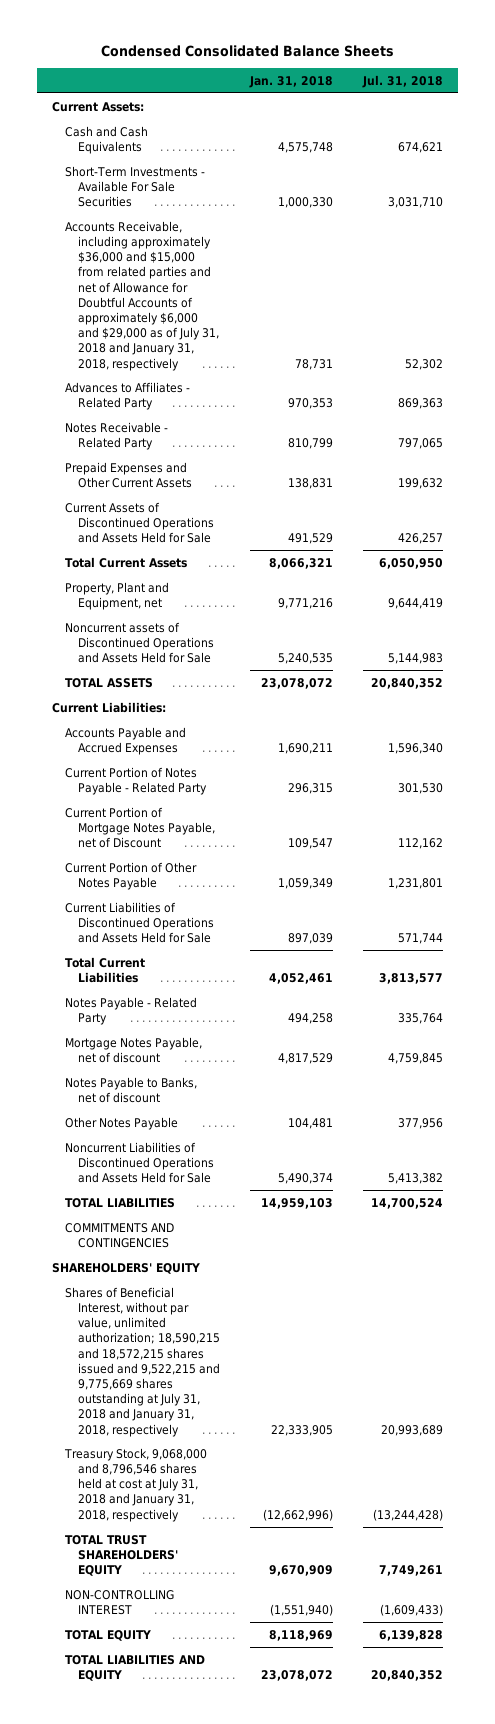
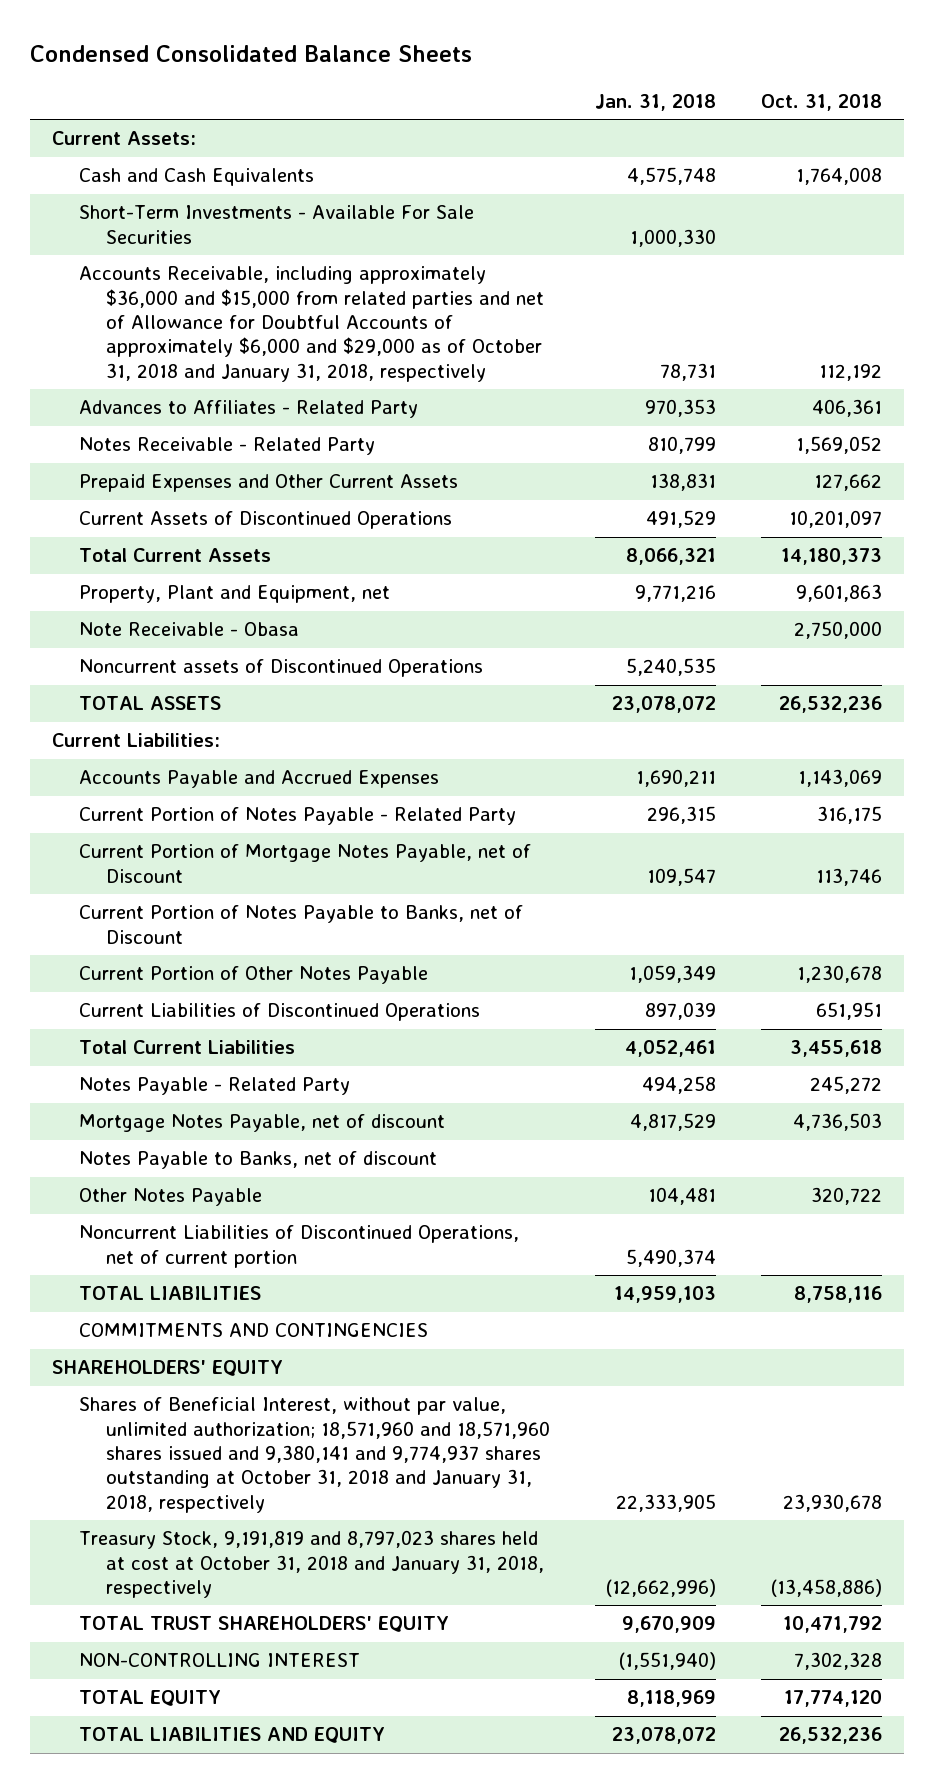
[362,74,444,88] Jul. 31, 2018 -> none
none -> [760,93,882,111] Oct. 31, 2018
[64,220,219,371] Accounts Receivable, including approximately $36,000 and $15,000 from related parties and net of Allowance for Doubtful Accounts of approximately $6,000 and $29,000 as of July 31, 2018 and January 31, 2018, respectively -> [79,266,544,382] Accounts Receivable, including approximately $36,000 and $15,000 from related parties and net of Allowance for Doubtful Accounts of approximately $6,000 and $29,000 as of October 31, 2018 and January 31, 2018, respectively
[64,501,214,544] Current Assets of Discontinued Operations and Assets Held for Sale -> [79,511,453,530] Current Assets of Discontinued Operations
none -> [79,622,300,637] Note Receivable - Obasa
[64,621,214,664] Noncurrent assets of Discontinued Operations and Assets Held for Sale -> [79,659,484,678] Noncurrent assets of Discontinued Operations
none -> [79,905,524,944] Current Portion of Notes Payable to Banks, net of Discount
[64,901,214,944] Current Liabilities of Discontinued Operations and Assets Held for Sale -> [79,1003,481,1022] Current Liabilities of Discontinued Operations
[64,1141,214,1184] Noncurrent Liabilities of Discontinued Operations and Assets Held for Sale -> [79,1225,520,1268] Noncurrent Liabilities of Discontinued Operations, net of current portion
[64,1286,220,1437] Shares of Beneficial Interest, without par value, unlimited authorization; 18,590,215 and 18,572,215 shares issued and 9,522,215 and 9,775,669 shares outstanding at July 31, 2018 and January 31, 2018, respectively -> [79,1397,550,1513] Shares of Beneficial Interest, without par value, unlimited authorization; 18,571,960 and 18,571,960 shares issued and 9,380,141 and 9,774,937 shares outstanding at October 31, 2018 and January 31, 2018, respectively
[63,1447,207,1522] Treasury Stock, 9,068,000 and 8,796,546 shares held at cost at July 31, 2018 and January 31, 2018, respectively -> [79,1530,544,1598] Treasury Stock, 9,191,819 and 8,797,023 shares held at cost at October 31, 2018 and January 31, 2018, respectively

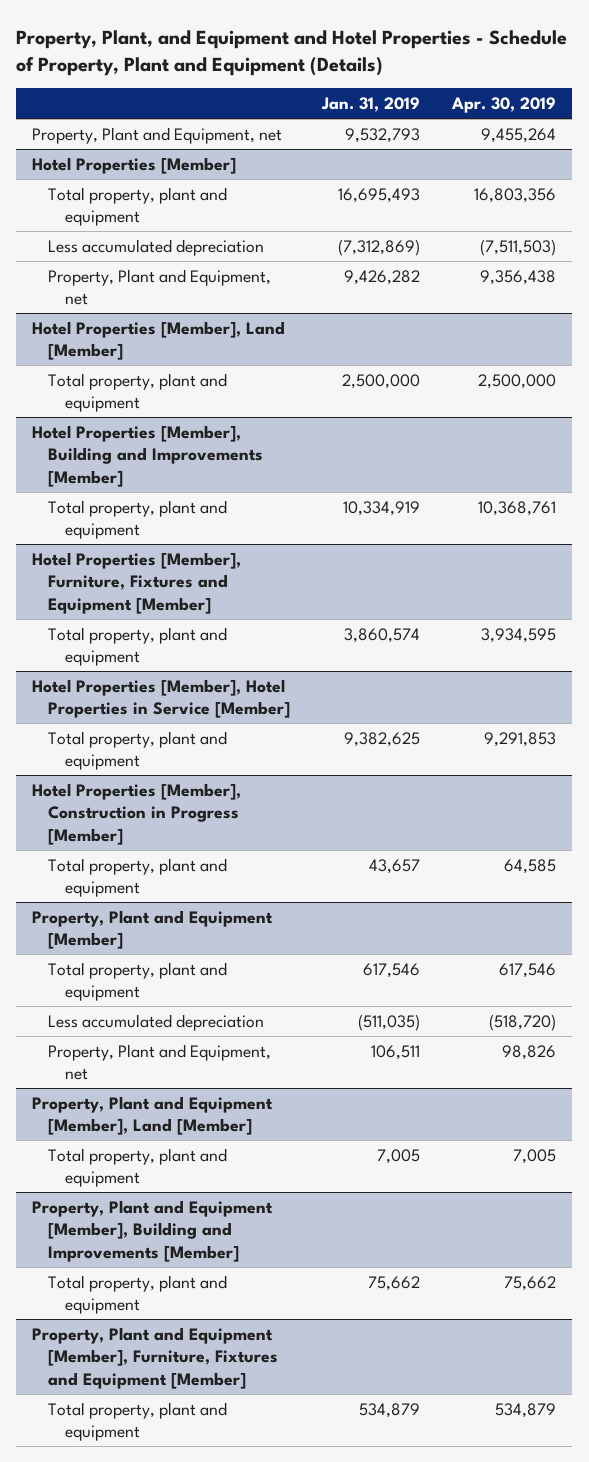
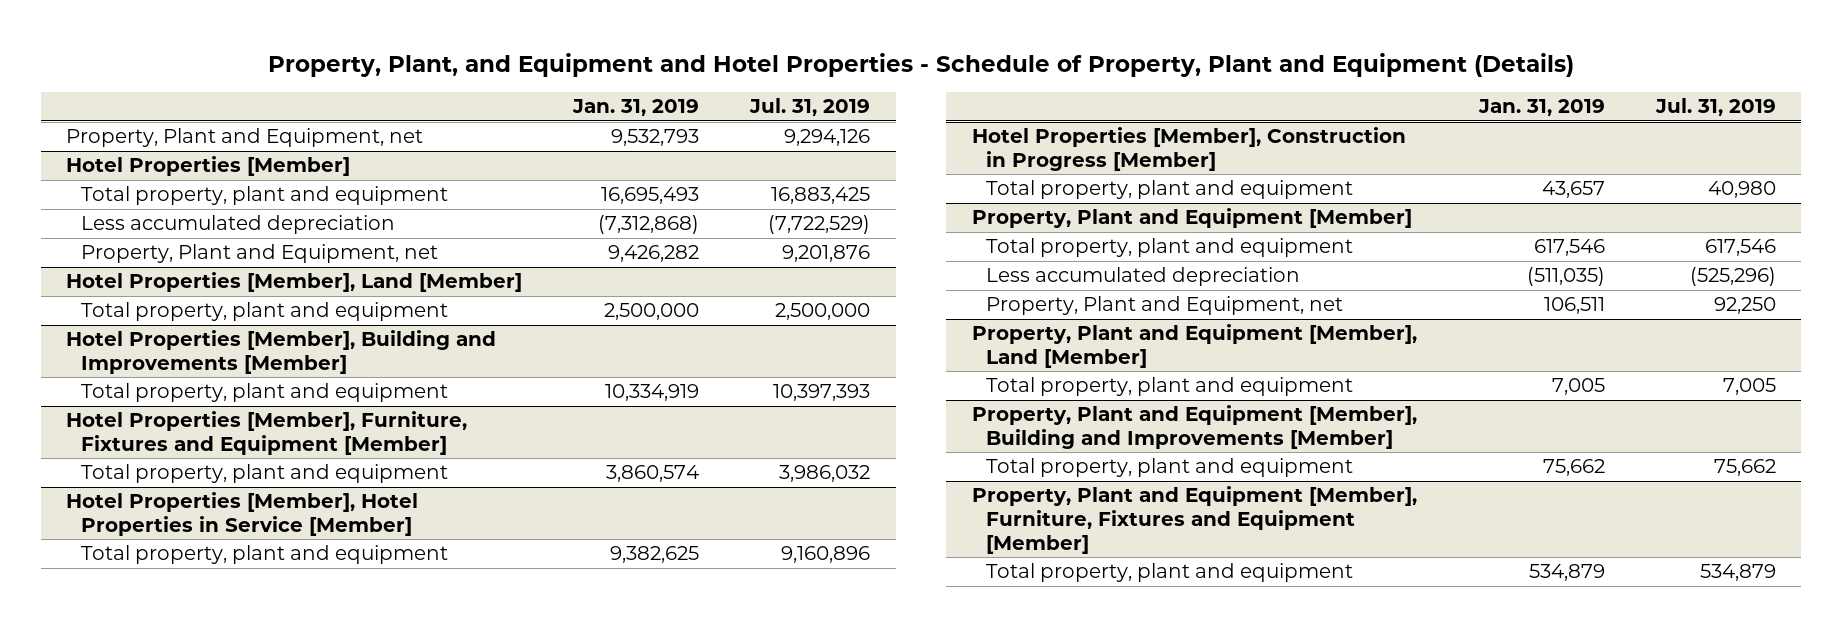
[451,96,557,113] Apr. 30, 2019 -> none
none -> [749,98,871,117] Jul. 31, 2019
[338,238,421,256] (7,312,869) -> [598,215,700,235] (7,312,868)

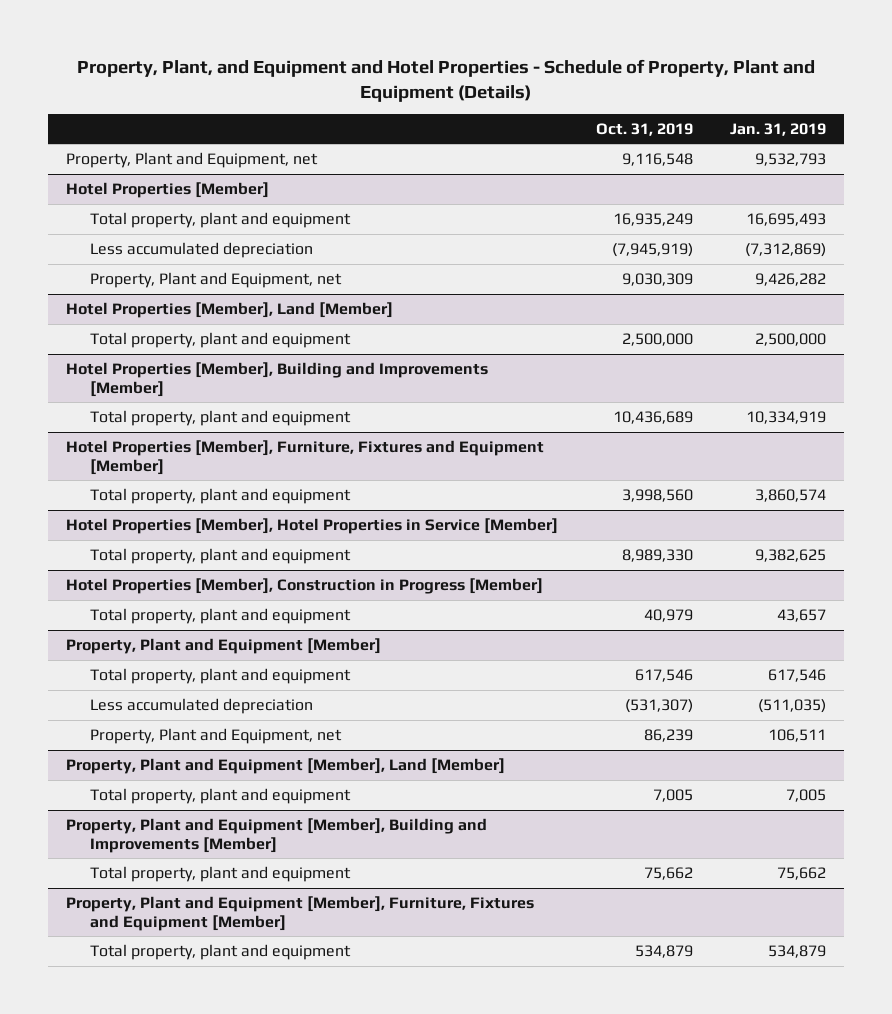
[749,98,871,117] Jul. 31, 2019 -> none
none -> [595,122,693,136] Oct. 31, 2019
[598,215,700,235] (7,312,868) -> [744,243,826,258] (7,312,869)

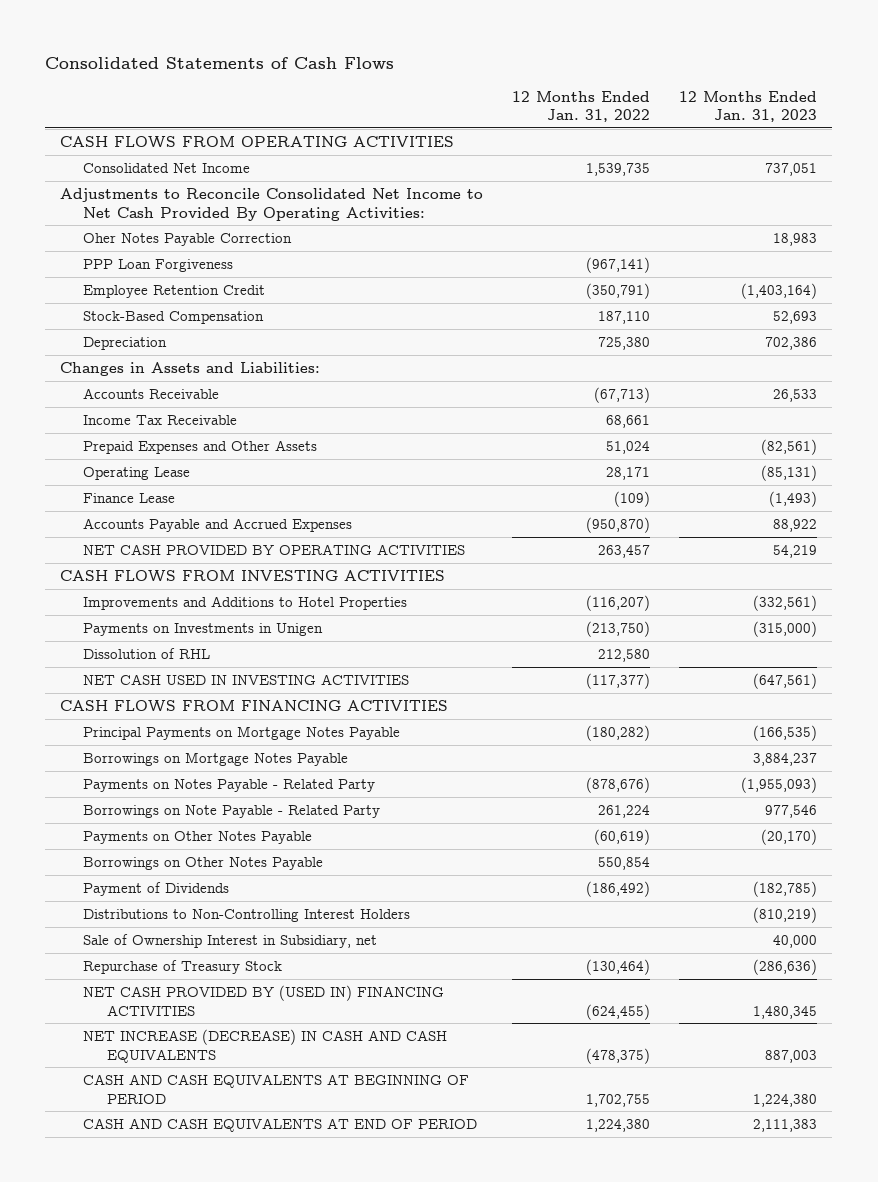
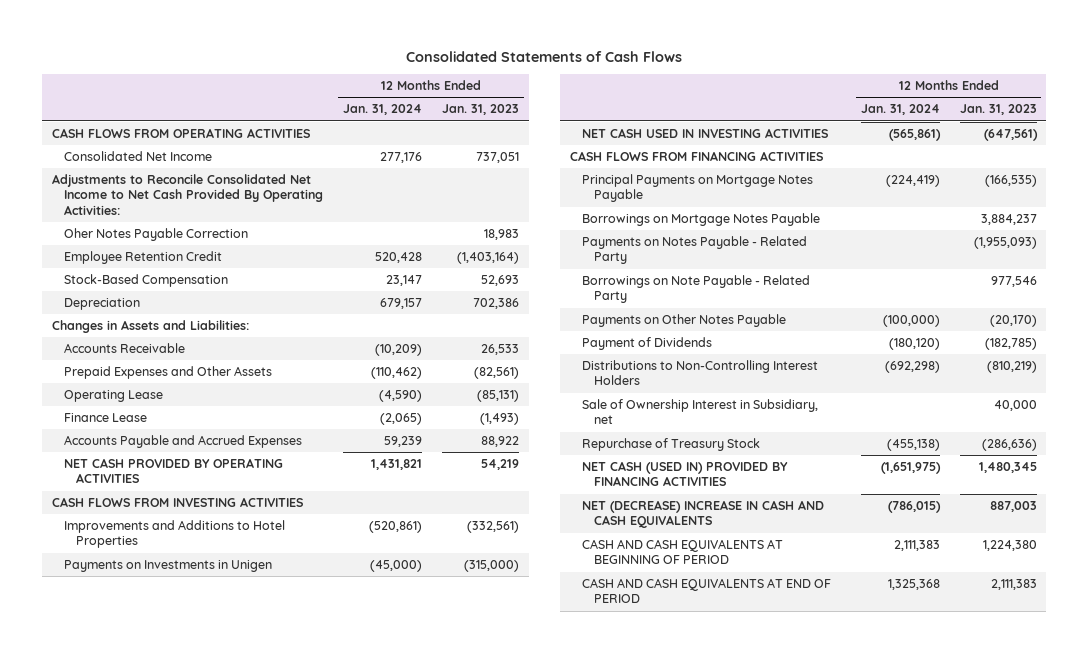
[512,90,651,123] 12 Months Ended Jan. 31, 2022 -> none
none -> [343,104,423,116] Jan. 31, 2024
[83,259,234,273] PPP Loan Forgiveness -> none
[83,415,238,426] Income Tax Receivable -> none
[83,648,211,660] Dissolution of RHL -> none
[83,857,324,871] Borrowings on Other Notes Payable -> none
[83,985,445,1016] NET CASH PROVIDED BY (USED IN) FINANCING ACTIVITIES -> [582,461,789,487] NET CASH (USED IN) PROVIDED BY FINANCING ACTIVITIES
[83,1029,448,1063] NET INCREASE (DECREASE) IN CASH AND CASH EQUIVALENTS -> [582,500,825,529] NET (DECREASE) INCREASE IN CASH AND CASH EQUIVALENTS

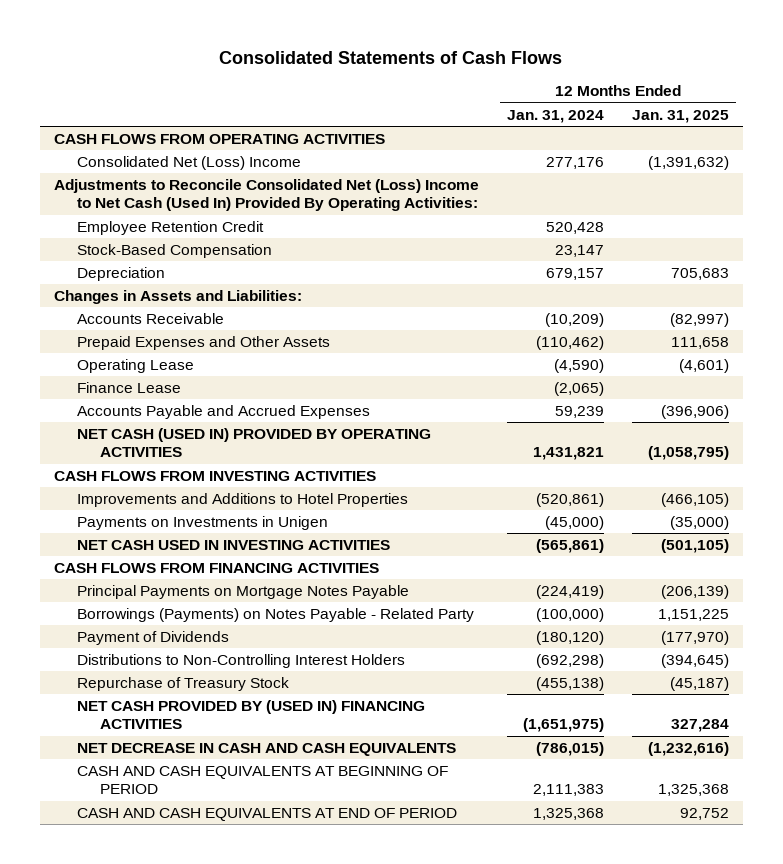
[441,104,519,116] Jan. 31, 2023 -> none
none -> [631,109,729,123] Jan. 31, 2025
[64,228,249,242] Oher Notes Payable Correction -> none
[64,151,213,162] Consolidated Net Income -> [76,156,301,171] Consolidated Net (Loss) Income
[52,174,324,215] Adjustments to Reconcile Consolidated Net Income to Net Cash Provided By Operating Activities: -> [53,179,479,212] Adjustments to Reconcile Consolidated Net (Loss) Income to Net Cash (Used In) Provided By Operating Activities:
[64,458,284,484] NET CASH PROVIDED BY OPERATING ACTIVITIES -> [76,428,431,458] NET CASH (USED IN) PROVIDED BY OPERATING ACTIVITIES
[582,213,821,227] Borrowings on Mortgage Notes Payable -> none
[582,236,808,265] Payments on Notes Payable - Related Party -> none
[582,275,811,304] Borrowings on Note Payable - Related Party -> none
[582,314,787,328] Payments on Other Notes Payable -> [76,608,474,623] Borrowings (Payments) on Notes Payable - Related Party
[582,399,819,425] Sale of Ownership Interest in Subsidiary, net -> none
[582,461,789,487] NET CASH (USED IN) PROVIDED BY FINANCING ACTIVITIES -> [76,700,425,730] NET CASH PROVIDED BY (USED IN) FINANCING ACTIVITIES
[582,500,825,529] NET (DECREASE) INCREASE IN CASH AND CASH EQUIVALENTS -> [76,743,456,757] NET DECREASE IN CASH AND CASH EQUIVALENTS

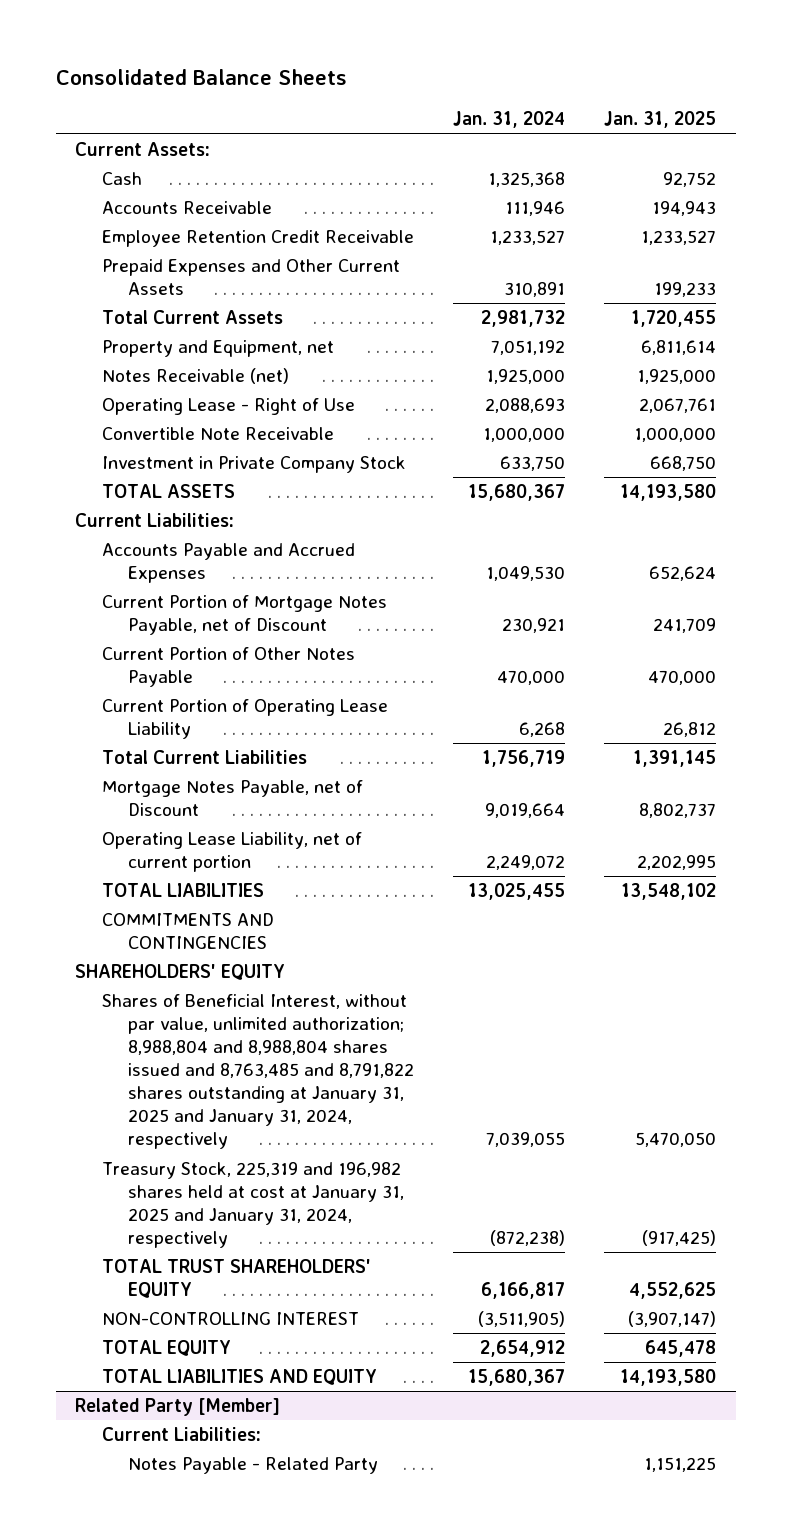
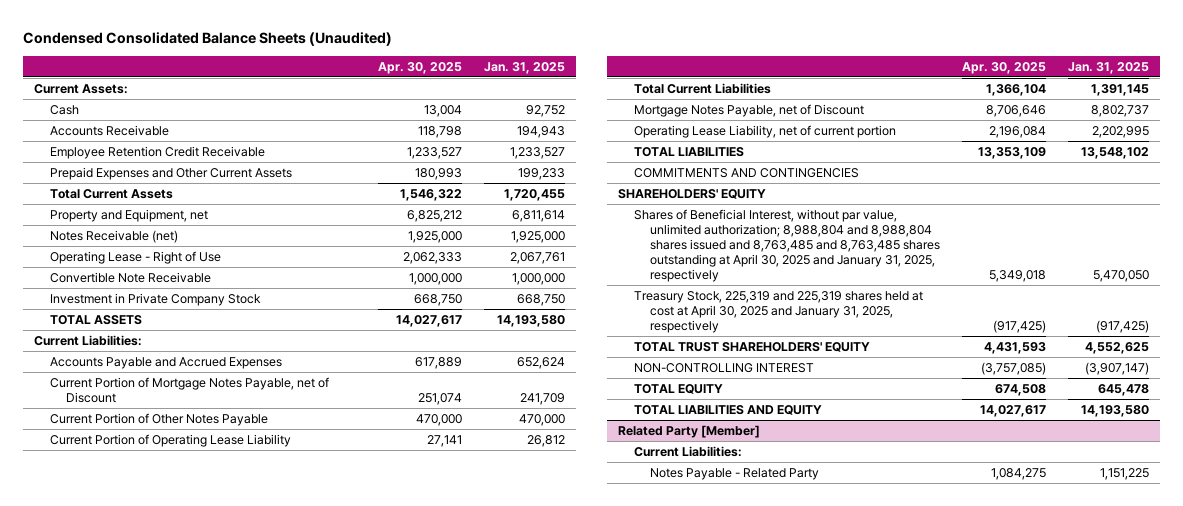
[55,69,347,86] Consolidated Balance Sheets -> [23,31,393,46] Condensed Consolidated Balance Sheets (Unaudited)
[453,111,566,129] Jan. 31, 2024 -> none
none -> [378,61,463,74] Apr. 30, 2025
[101,994,415,1150] Shares of Beneficial Interest, without par value, unlimited authorization; 8,988,804 and 8,988,804 shares issued and 8,763,485 and 8,791,822 shares outstanding at January 31, 2025 and January 31, 2024, respectively -> [634,209,941,282] Shares of Beneficial Interest, without par value, unlimited authorization; 8,988,804 and 8,988,804 shares issued and 8,763,485 and 8,763,485 shares outstanding at April 30, 2025 and January 31, 2025, respectively
[101,1162,405,1249] Treasury Stock, 225,319 and 196,982 shares held at cost at January 31, 2025 and January 31, 2024, respectively -> [634,291,924,333] Treasury Stock, 225,319 and 225,319 shares held at cost at April 30, 2025 and January 31, 2025, respectively

